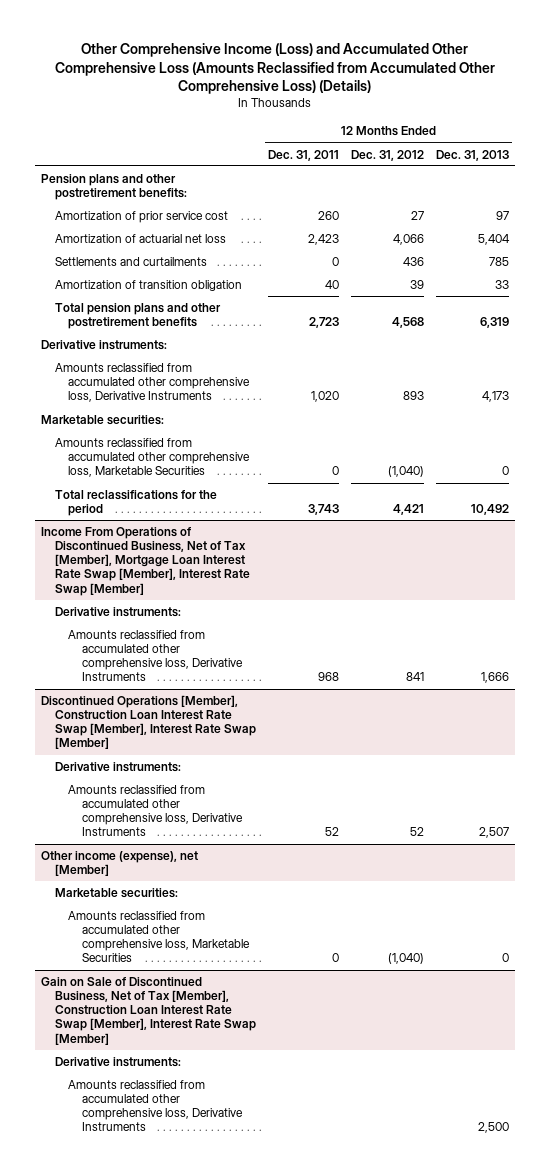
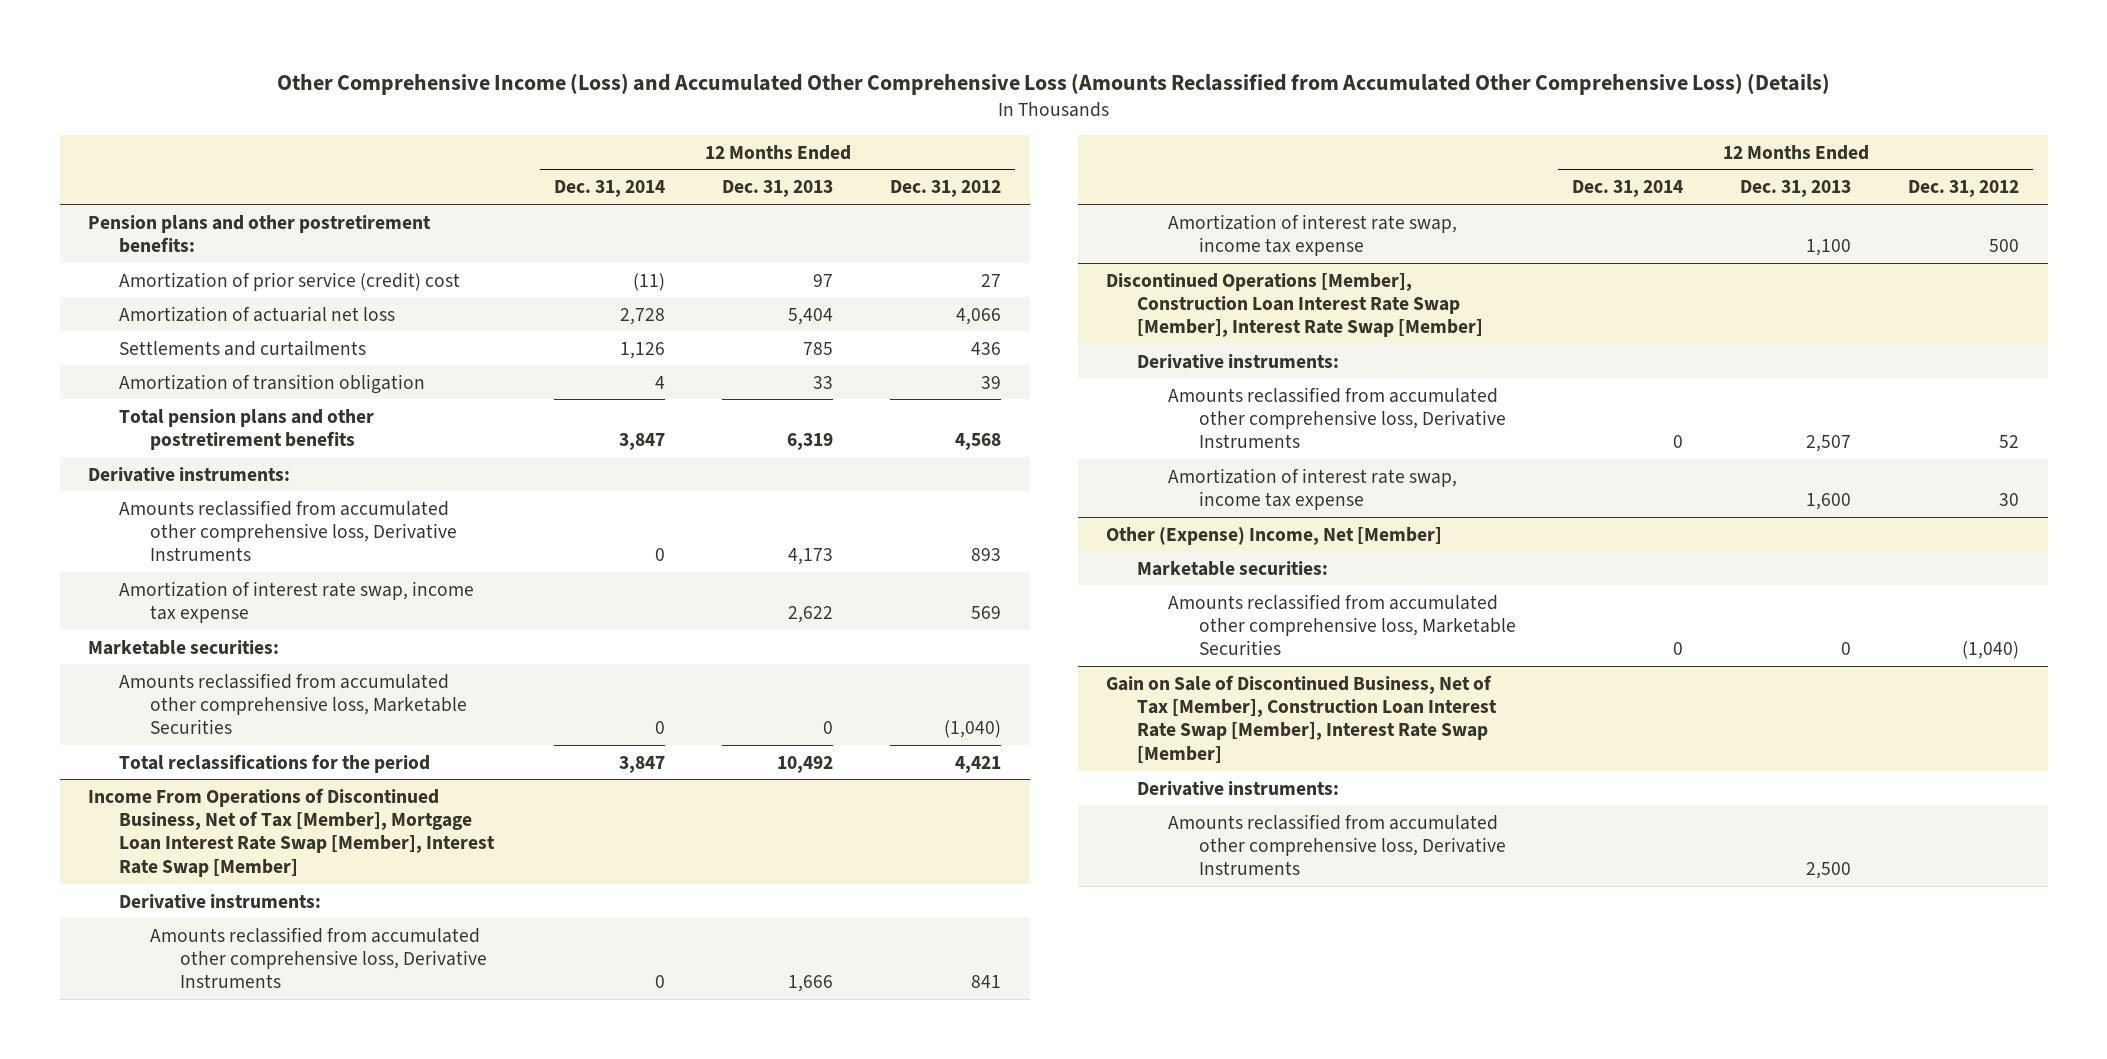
[268,149,340,161] Dec. 31, 2011 -> none
none -> [554,180,666,198] Dec. 31, 2014
[54,210,228,223] Amortization of prior service cost -> [118,271,460,291] Amortization of prior service (credit) cost
none -> [118,580,474,623] Amortization of interest rate swap, income tax expense
none -> [1167,213,1457,256] Amortization of interest rate swap, income tax expense
none -> [1167,467,1457,510] Amortization of interest rate swap, income tax expense
[41,850,199,877] Other income (expense), net [Member] -> [1106,526,1443,545] Other (Expense) Income, Net [Member]

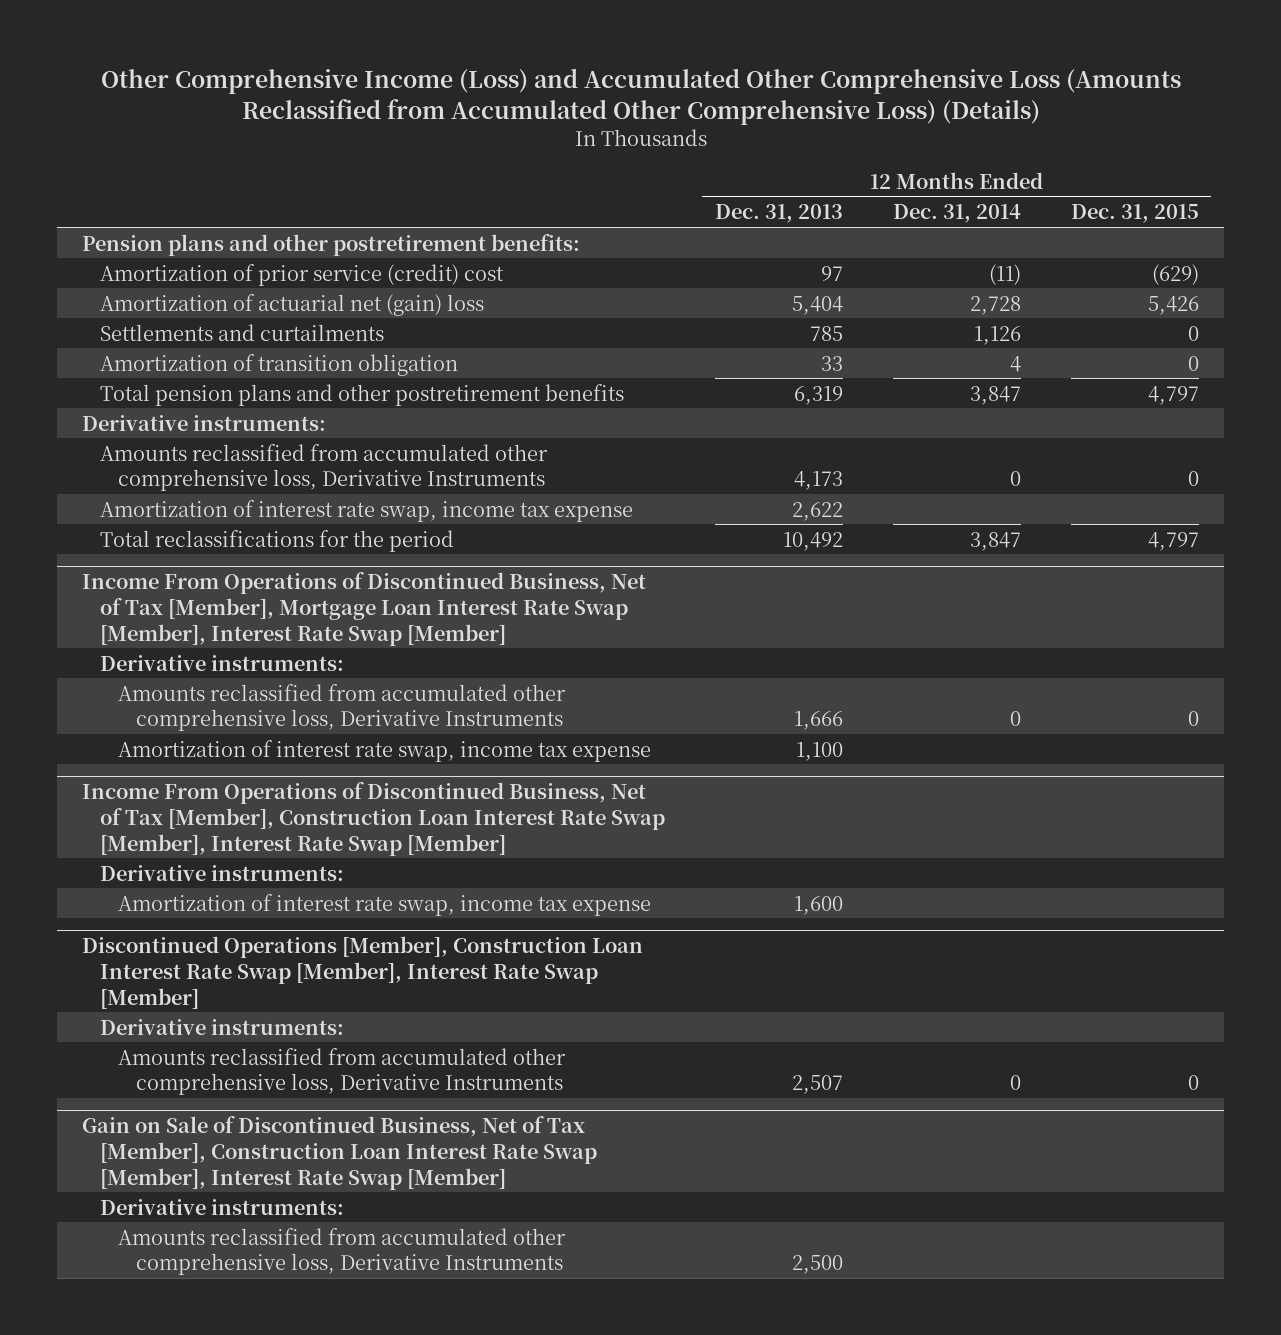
[890,180,1002,198] Dec. 31, 2012 -> none
none -> [1070,204,1199,224] Dec. 31, 2015
[118,305,395,322] Amortization of actuarial net loss -> [100,293,485,316] Amortization of actuarial net (gain) loss
[88,639,280,655] Marketable securities: -> none
[118,672,467,735] Amounts reclassified from accumulated other comprehensive loss, Marketable Securities -> none
none -> [82,782,666,856] Income From Operations of Discontinued Business, Net of Tax [Member], Construction Loan Interest Rate Swap [Member], Interest Rate Swap [Member]
none -> [100,864,345,881] Derivative instruments:
none -> [117,893,651,916] Amortization of interest rate swap, income tax expense
[1167,467,1457,510] Amortization of interest rate swap, income tax expense -> none
[1106,526,1443,545] Other (Expense) Income, Net [Member] -> none
[1137,560,1329,576] Marketable securities: -> none
[1167,593,1516,656] Amounts reclassified from accumulated other comprehensive loss, Marketable Securities -> none

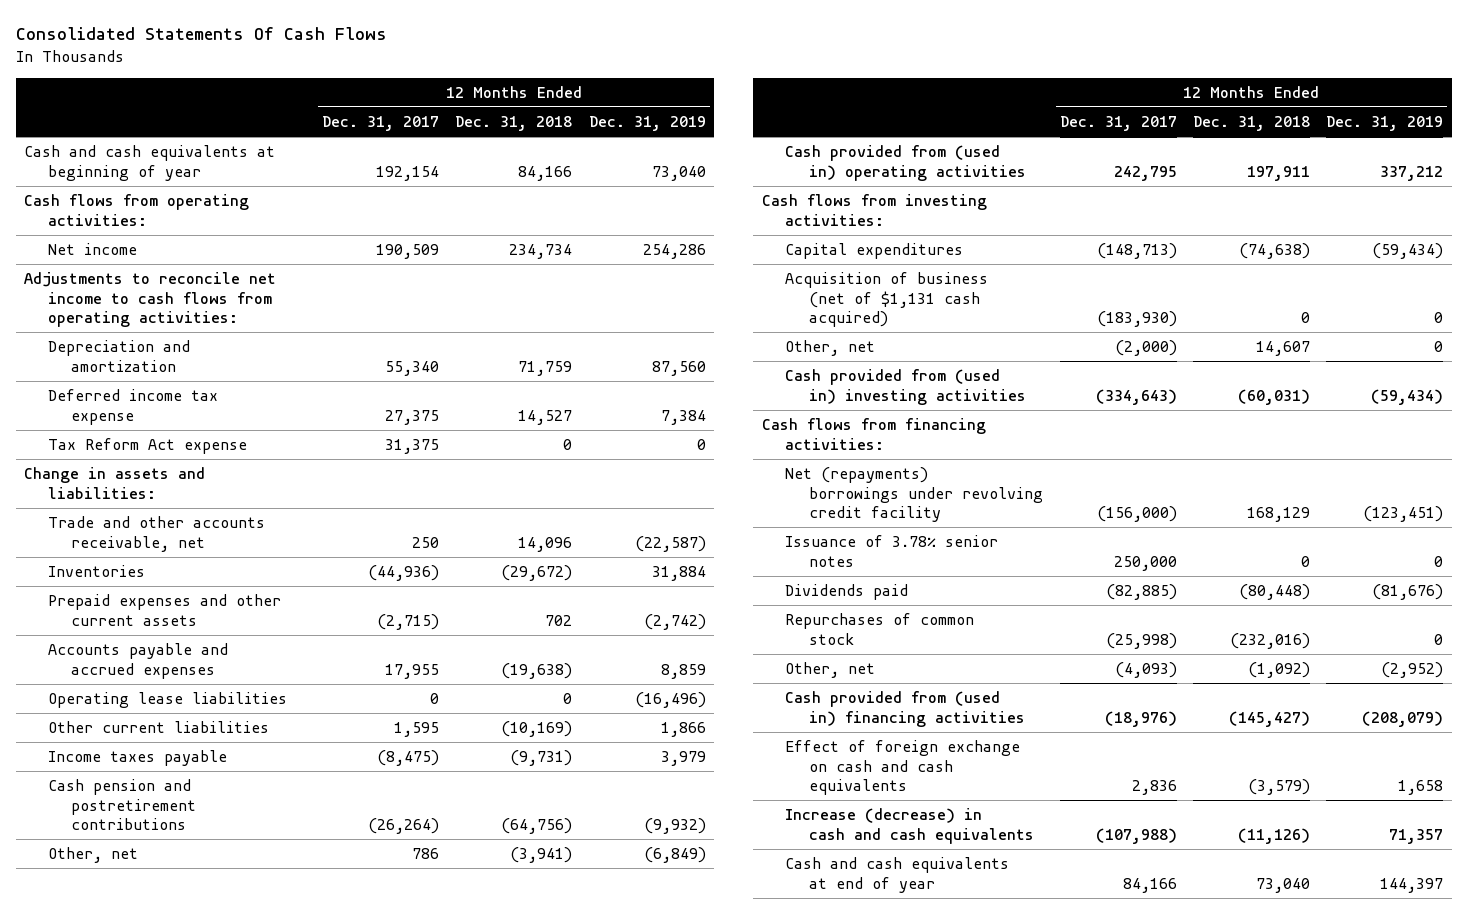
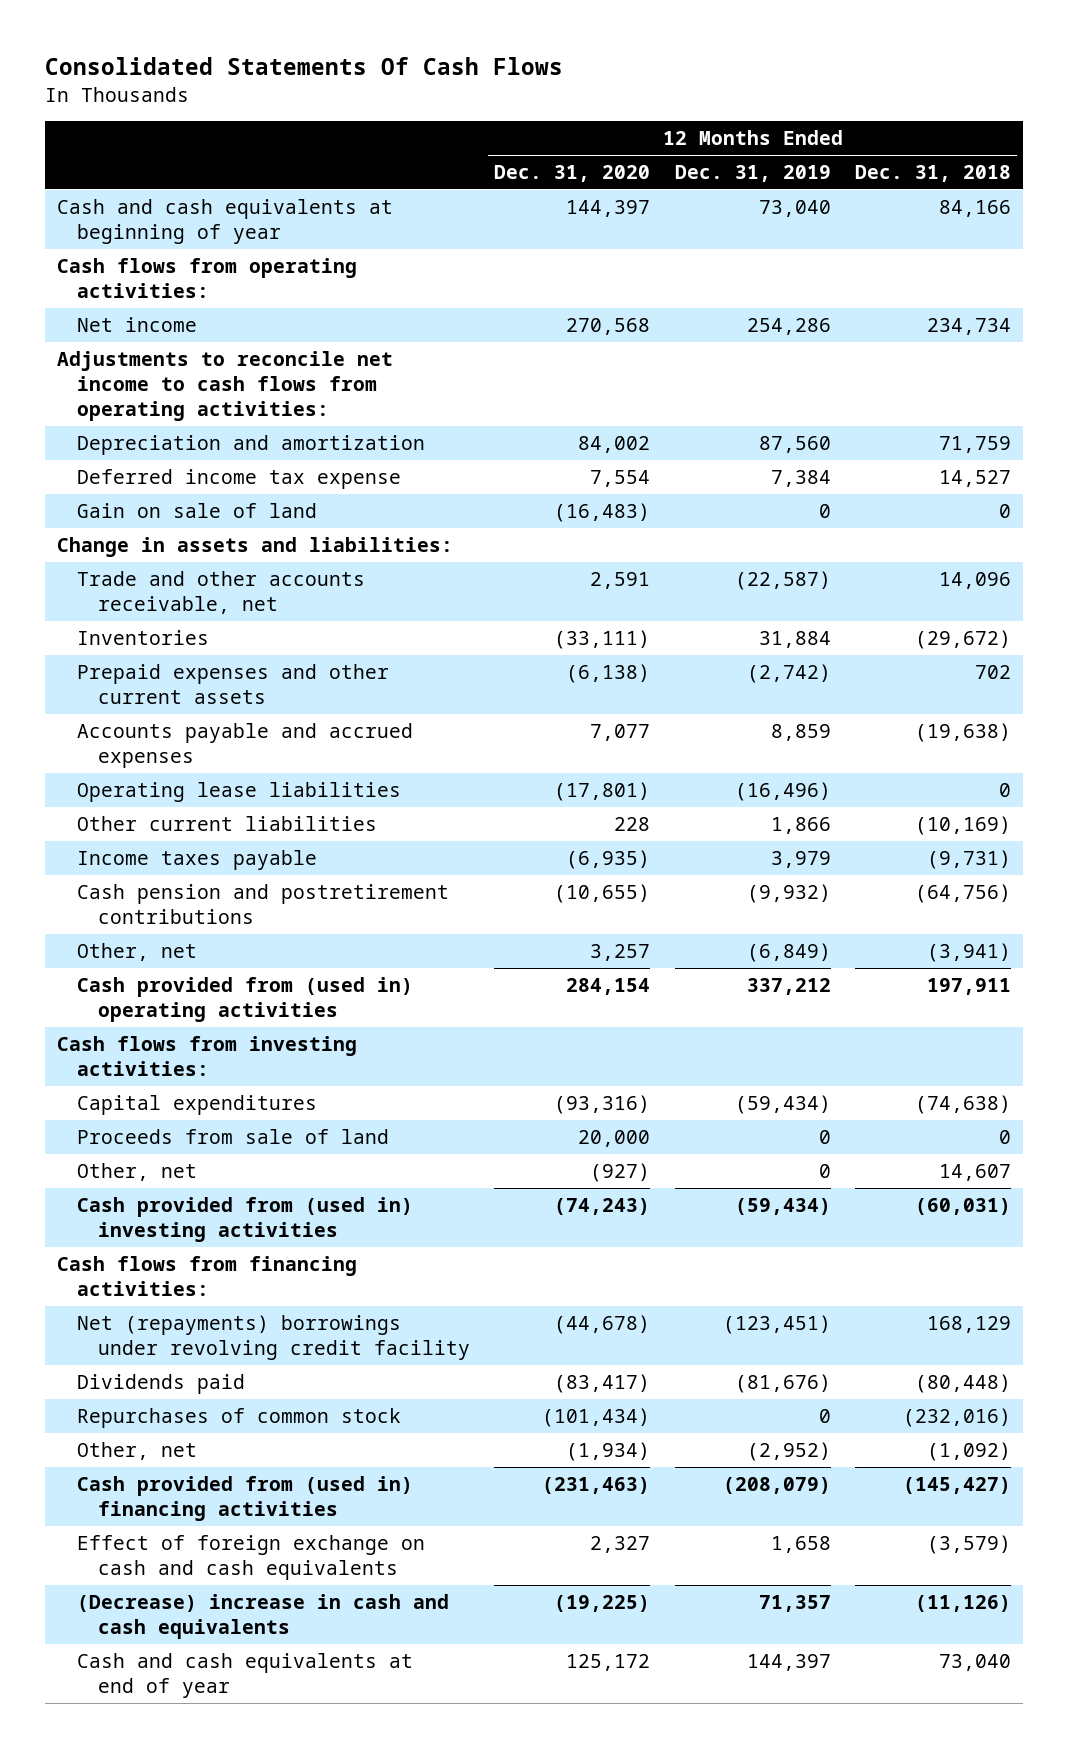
[321,116,439,132] Dec. 31, 2017 -> none
none -> [494,165,651,183] Dec. 31, 2020
[47,438,247,455] Tax Reform Act expense -> none
none -> [77,502,318,518] Gain on sale of land
[785,272,989,328] Acquisition of business (net of $1,131 cash acquired) -> none
none -> [77,1128,390,1144] Proceeds from sale of land
[785,535,999,567] Issuance of 3.78% senior notes -> none
[785,808,1035,844] Increase (decrease) in cash and cash equivalents -> [77,1593,450,1640] (Decrease) increase in cash and cash equivalents

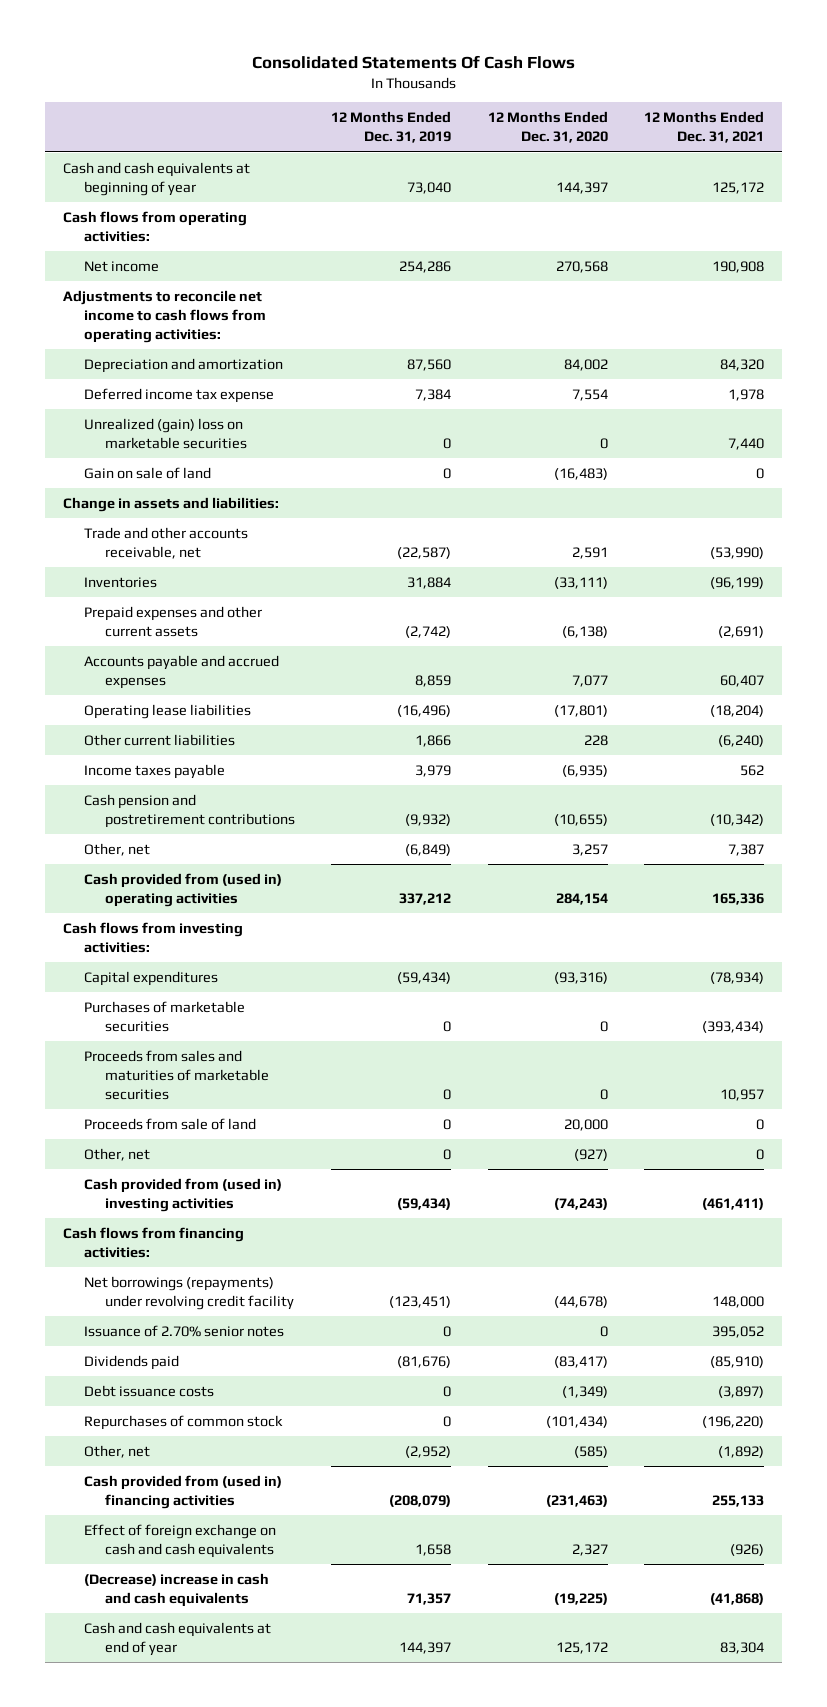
[854,165,1011,183] Dec. 31, 2018 -> none
none -> [643,111,764,144] 12 Months Ended Dec. 31, 2021
none -> [84,417,247,449] Unrealized (gain) loss on marketable securities
none -> [84,1000,246,1032] Purchases of marketable securities
none -> [84,1049,269,1100] Proceeds from sales and maturities of marketable securities
[77,1314,471,1361] Net (repayments) borrowings under revolving credit facility -> [84,1275,294,1310] Net borrowings (repayments) under revolving credit facility
none -> [84,1324,285,1337] Issuance of 2.70% senior notes
none -> [84,1384,215,1397] Debt issuance costs
[566,1441,651,1461] (1,934) -> [573,1445,608,1458] (585)

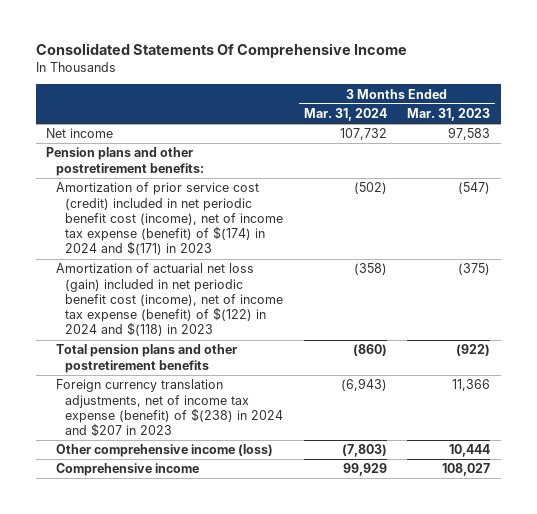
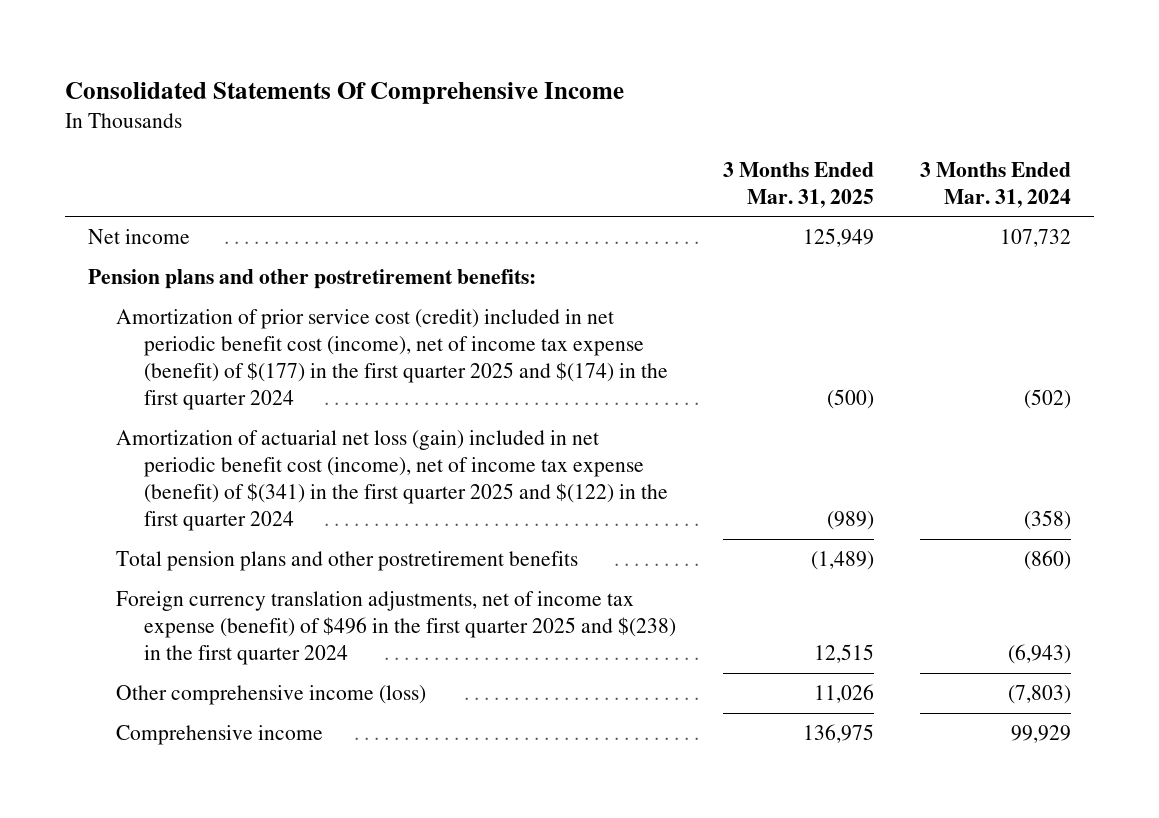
[407,107,491,121] Mar. 31, 2023 -> none
none -> [722,161,874,208] 3 Months Ended Mar. 31, 2025
[55,182,284,256] Amortization of prior service cost (credit) included in net periodic benefit cost (income), net of income tax expense (benefit) of $(174) in 2024 and $(171) in 2023 -> [116,308,669,410] Amortization of prior service cost (credit) included in net periodic benefit cost (income), net of income tax expense (benefit) of $(177) in the first quarter 2025 and $(174) in the first quarter 2024
[55,263,284,337] Amortization of actuarial net loss (gain) included in net periodic benefit cost (income), net of income tax expense (benefit) of $(122) in 2024 and $(118) in 2023 -> [116,429,669,531] Amortization of actuarial net loss (gain) included in net periodic benefit cost (income), net of income tax expense (benefit) of $(341) in the first quarter 2025 and $(122) in the first quarter 2024
[55,379,284,438] Foreign currency translation adjustments, net of income tax expense (benefit) of $(238) in 2024 and $207 in 2023 -> [116,590,677,665] Foreign currency translation adjustments, net of income tax expense (benefit) of $496 in the first quarter 2025 and $(238) in the first quarter 2024

